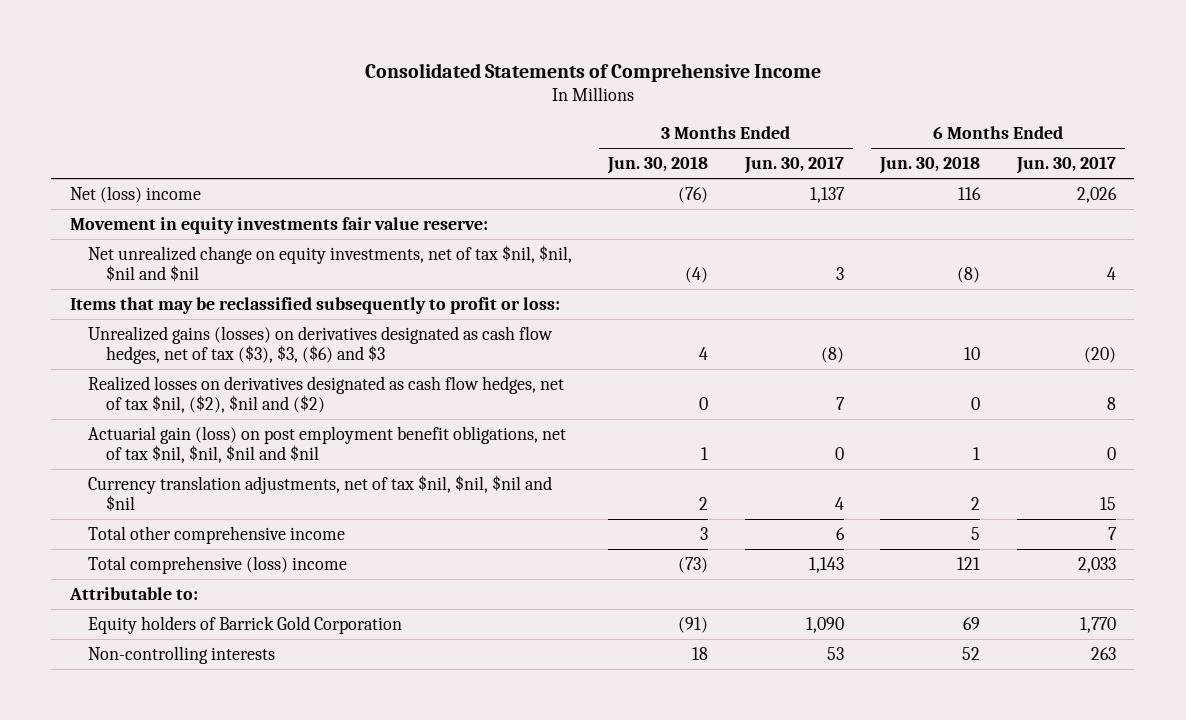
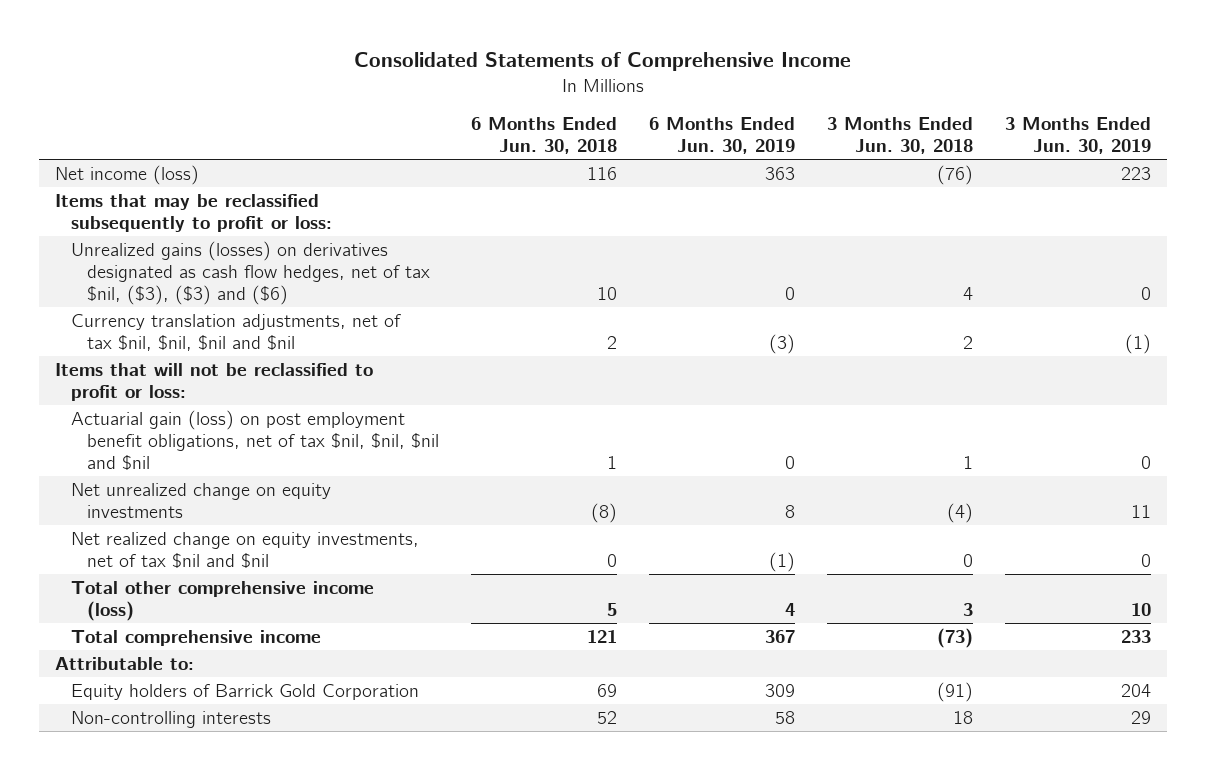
[743,156,844,175] Jun. 30, 2017 -> none
[1016,156,1117,175] Jun. 30, 2017 -> none
none -> [648,117,795,155] 6 Months Ended Jun. 30, 2019
none -> [1004,117,1151,155] 3 Months Ended Jun. 30, 2019
[69,216,488,234] Movement in equity investments fair value reserve: -> none
[87,244,572,281] Net unrealized change on equity investments, net of tax $nil, $nil, $nil and $nil -> none
[69,185,201,203] Net (loss) income -> [54,164,199,185] Net income (loss)
[87,375,564,413] Realized losses on derivatives designated as cash flow hedges, net of tax $nil, ($2), $nil and ($2) -> none
[87,325,553,364] Unrealized gains (losses) on derivatives designated as cash flow hedges, net of tax ($3), $3, ($6) and $3 -> [70,240,430,305] Unrealized gains (losses) on derivatives designated as cash flow hedges, net of tax $nil, ($3), ($3) and ($6)
none -> [54,362,373,401] Items that will not be reclassified to profit or loss:
[87,425,566,463] Actuarial gain (loss) on post employment benefit obligations, net of tax $nil, $nil, $nil and $nil -> [70,409,439,470] Actuarial gain (loss) on post employment benefit obligations, net of tax $nil, $nil, $nil and $nil
none -> [70,482,331,518] Net unrealized change on equity investments
none -> [70,531,419,568] Net realized change on equity investments, net of tax $nil and $nil
[87,525,345,544] Total other comprehensive income -> [70,580,374,621] Total other comprehensive income (loss)
[87,555,347,574] Total comprehensive (loss) income -> [70,629,321,646] Total comprehensive income

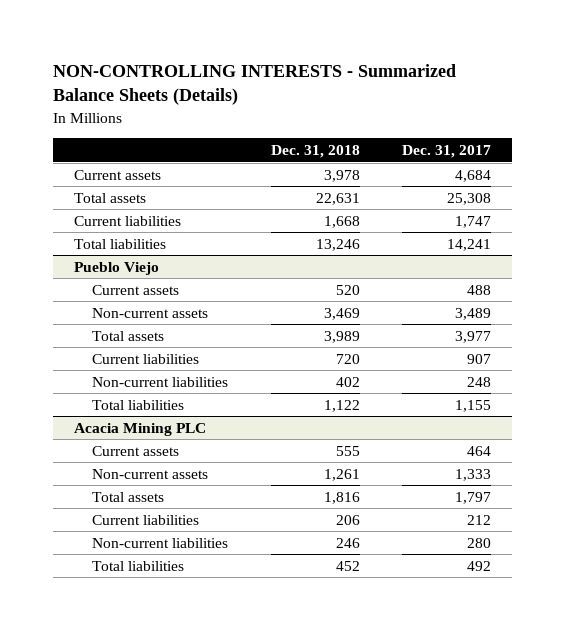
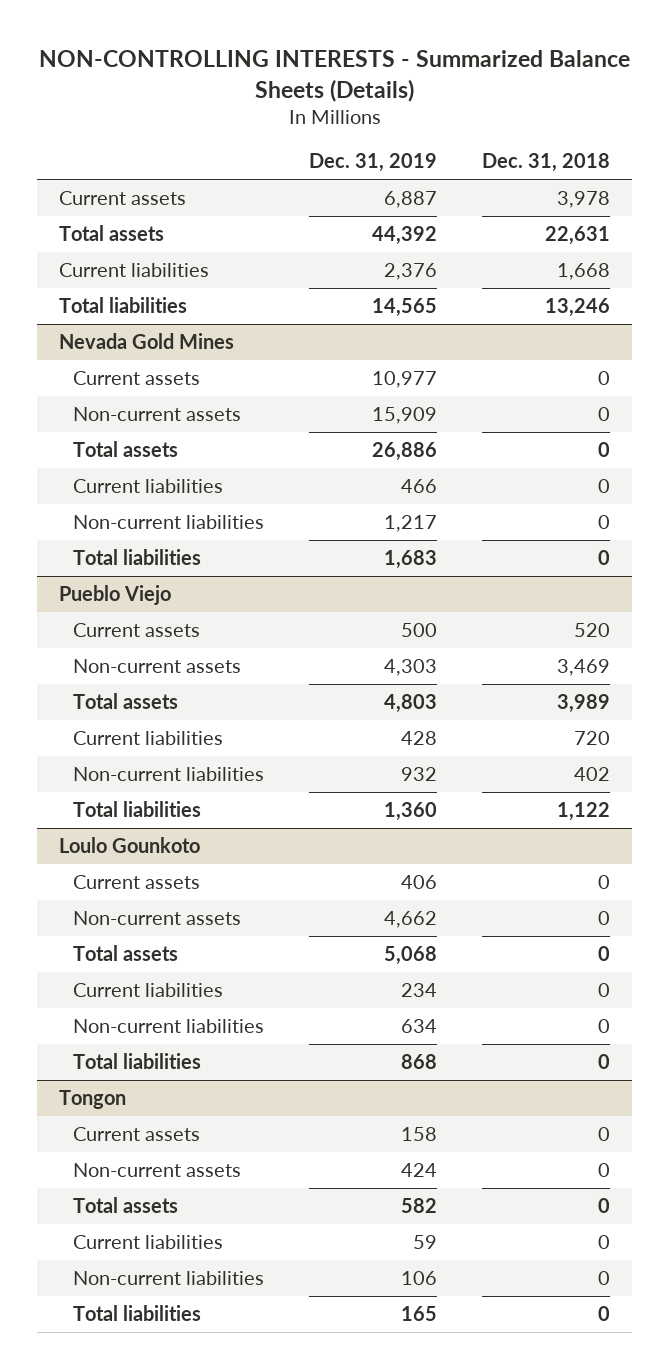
[401,145,491,159] Dec. 31, 2017 -> none
none -> [309,153,438,173] Dec. 31, 2019
none -> [59,333,235,350] Nevada Gold Mines
none -> [73,371,201,386] Current assets
none -> [73,407,242,422] Non-current assets
none -> [73,441,179,458] Total assets
none -> [73,479,224,494] Current liabilities
none -> [73,515,265,530] Non-current liabilities
none -> [73,549,202,566] Total liabilities
[74,422,207,436] Acacia Mining PLC -> none
none -> [59,837,201,854] Loulo Gounkoto
[335,445,360,456] 555 -> [597,875,610,890] 0
[323,468,360,481] 1,261 -> [597,911,610,926] 0
[323,491,360,504] 1,816 -> [597,946,610,962] 0
[335,514,360,525] 206 -> [597,983,610,998] 0
[335,537,360,548] 246 -> [597,1019,610,1034] 0
[335,560,360,571] 452 -> [597,1054,610,1070] 0
none -> [59,1090,127,1110] Tongon
none -> [73,1127,201,1142] Current assets
none -> [73,1163,242,1178] Non-current assets
none -> [73,1197,179,1214] Total assets
none -> [73,1235,224,1250] Current liabilities
none -> [73,1271,265,1286] Non-current liabilities
none -> [73,1305,202,1322] Total liabilities

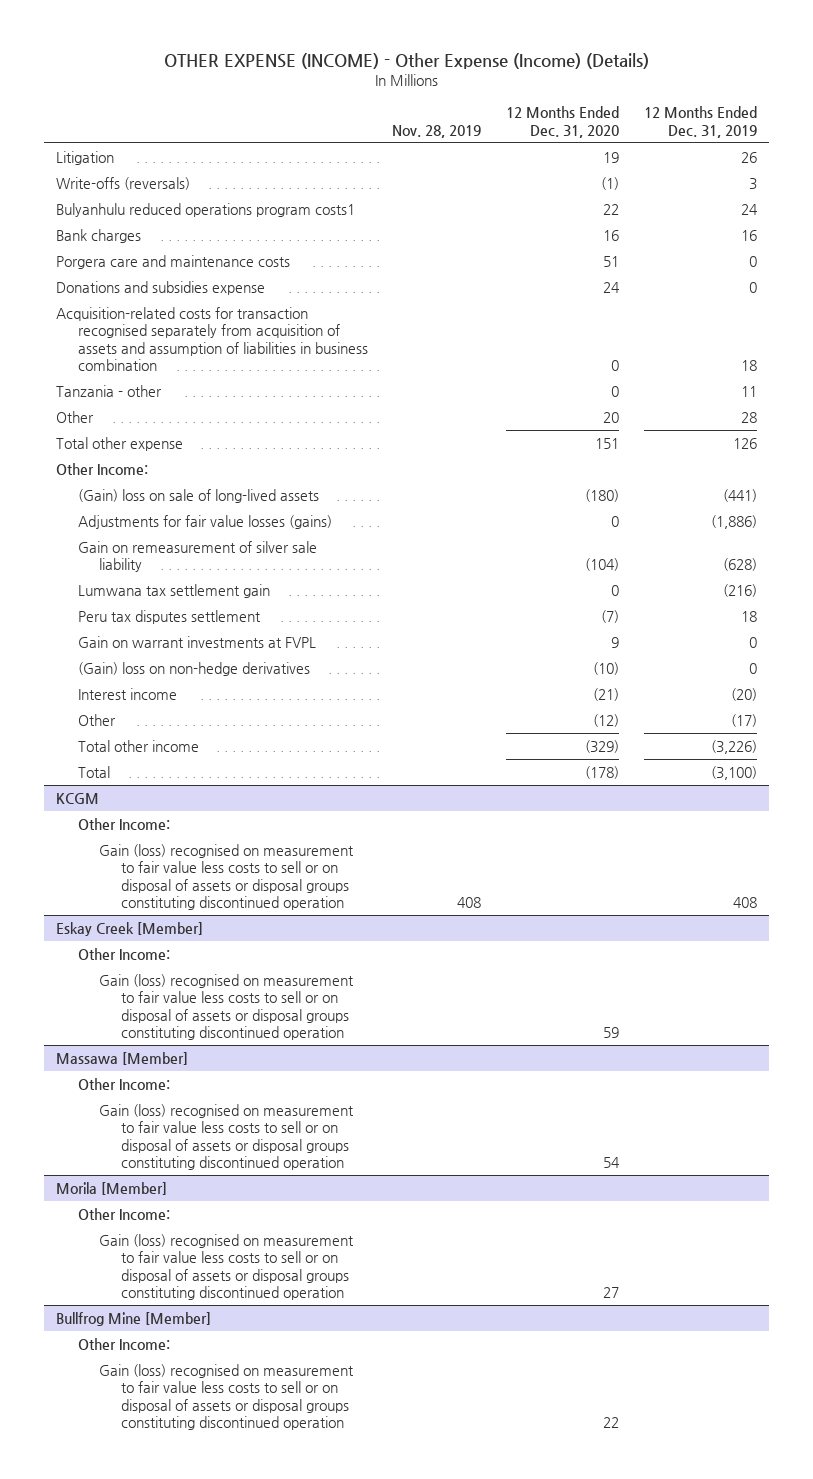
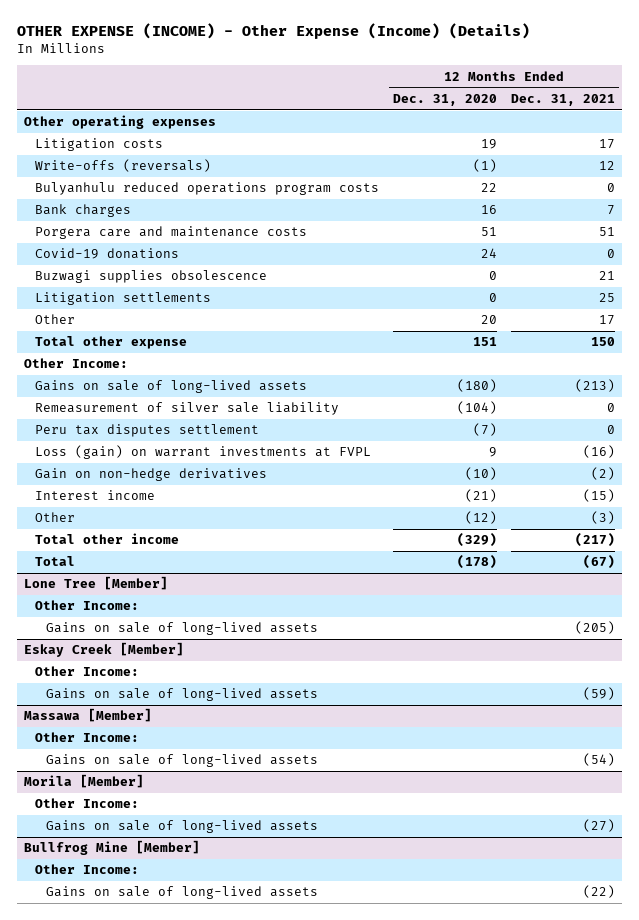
[392,124,482,138] Nov. 28, 2019 -> none
[643,106,757,138] 12 Months Ended Dec. 31, 2019 -> none
none -> [511,94,616,107] Dec. 31, 2021
none -> [23,115,216,130] Other operating expenses
[56,150,115,165] Litigation -> [34,138,163,152] Litigation costs
[56,202,356,217] Bulyanhulu reduced operations program costs1 -> [34,182,379,196] Bulyanhulu reduced operations program costs
[56,306,368,372] Acquisition-related costs for transaction recognised separately from acquisition of assets and assumption of liabilities in business combination -> none
[56,384,163,397] Tanzania - other -> none
[56,280,266,295] Donations and subsidies expense -> [34,248,179,260] Covid-19 donations
none -> [34,270,267,284] Buzwagi supplies obsolescence
none -> [34,292,211,306] Litigation settlements
[77,514,332,529] Adjustments for fair value losses (gains) -> none
[77,583,270,598] Lumwana tax settlement gain -> none
[77,488,319,503] (Gain) loss on sale of long-lived assets -> [34,380,307,394] Gains on sale of long-lived assets
[77,540,317,573] Gain on remeasurement of silver sale liability -> [34,402,339,416] Remeasurement of silver sale liability
[77,635,316,648] Gain on warrant investments at FVPL -> [34,445,371,460] Loss (gain) on warrant investments at FVPL
[77,661,310,676] (Gain) loss on non-hedge derivatives -> [34,468,267,482] Gain on non-hedge derivatives
[56,792,100,804] KCGM -> none
none -> [23,576,168,591] Lone Tree [Member]
[99,843,355,911] Gain (loss) recognised on measurement to fair value less costs to sell or on disposal of assets or disposal groups constituting discontinued operation -> none
none -> [45,622,318,636] Gains on sale of long-lived assets
[99,973,355,1041] Gain (loss) recognised on measurement to fair value less costs to sell or on disposal of assets or disposal groups constituting discontinued operation -> none
none -> [45,688,318,702] Gains on sale of long-lived assets
[99,1103,355,1171] Gain (loss) recognised on measurement to fair value less costs to sell or on disposal of assets or disposal groups constituting discontinued operation -> none
none -> [45,754,318,768] Gains on sale of long-lived assets
[99,1233,355,1301] Gain (loss) recognised on measurement to fair value less costs to sell or on disposal of assets or disposal groups constituting discontinued operation -> none
none -> [45,820,318,834] Gains on sale of long-lived assets
[99,1363,355,1431] Gain (loss) recognised on measurement to fair value less costs to sell or on disposal of assets or disposal groups constituting discontinued operation -> none
none -> [45,886,318,900] Gains on sale of long-lived assets

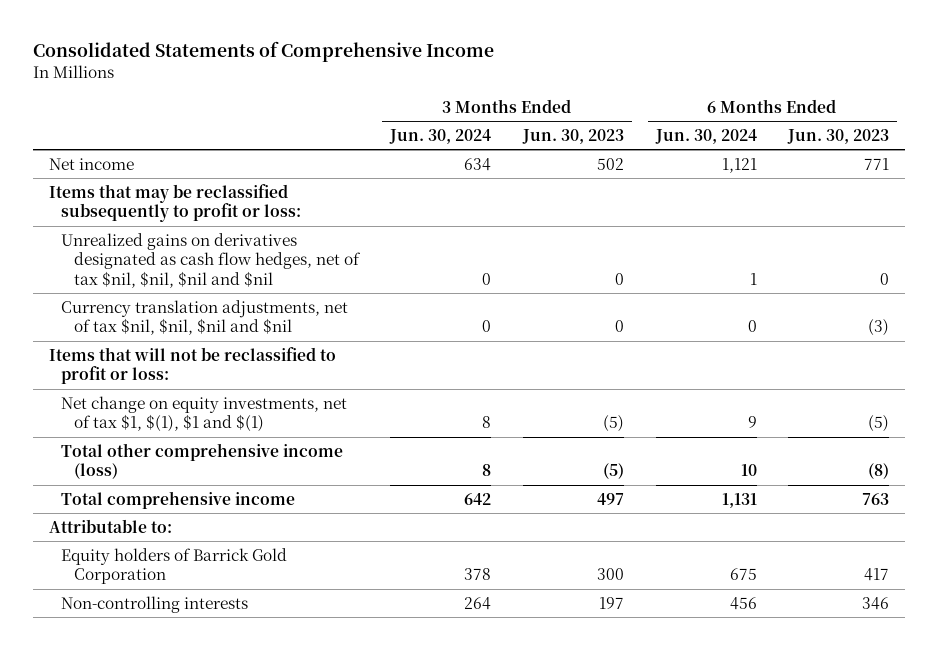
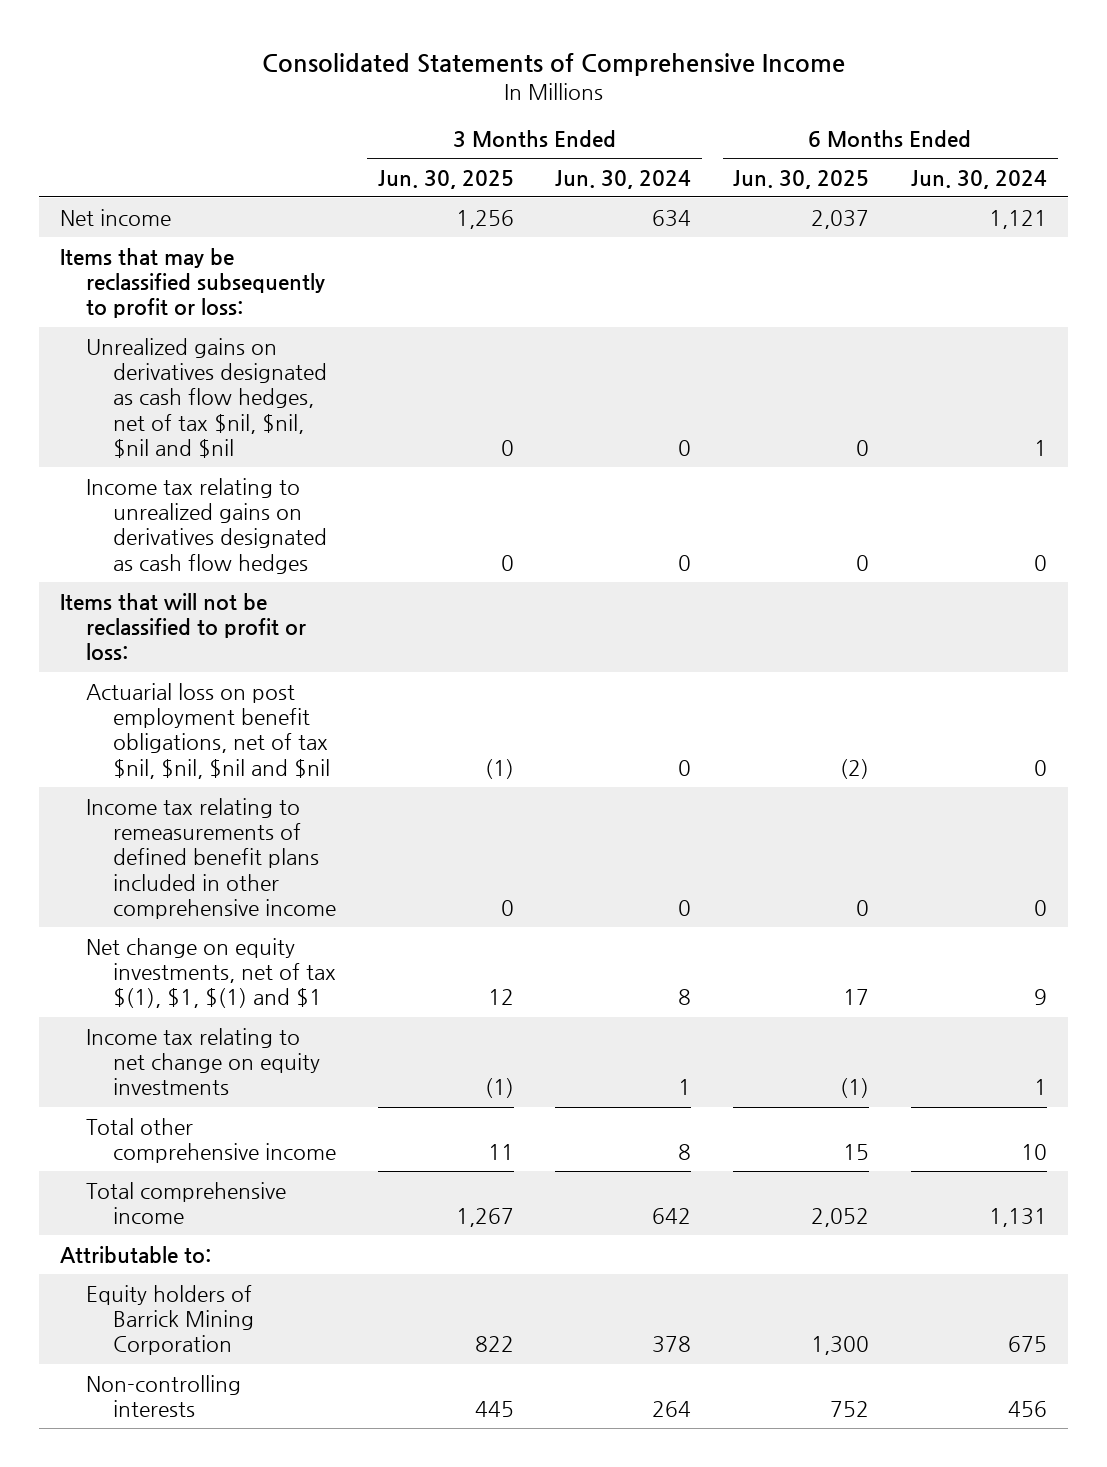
[521,128,624,144] Jun. 30, 2023 -> none
[787,128,890,144] Jun. 30, 2023 -> none
none -> [377,169,514,189] Jun. 30, 2025
none -> [733,169,870,189] Jun. 30, 2025
[61,299,349,336] Currency translation adjustments, net of tax $nil, $nil, $nil and $nil -> none
none -> [86,477,327,574] Income tax relating to unrealized gains on derivatives designated as cash flow hedges
none -> [86,682,330,779] Actuarial loss on post employment benefit obligations, net of tax $nil, $nil, $nil and $nil
none -> [86,797,336,919] Income tax relating to remeasurements of defined benefit plans included in other comprehensive income
[61,395,348,433] Net change on equity investments, net of tax $1, $(1), $1 and $(1) -> [86,937,336,1009] Net change on equity investments, net of tax $(1), $1, $(1) and $1
none -> [86,1027,320,1096] Income tax relating to net change on equity investments
[61,442,344,480] Total other comprehensive income (loss) -> [86,1117,336,1163] Total other comprehensive income
[61,547,288,585] Equity holders of Barrick Gold Corporation -> [86,1284,254,1356] Equity holders of Barrick Mining Corporation

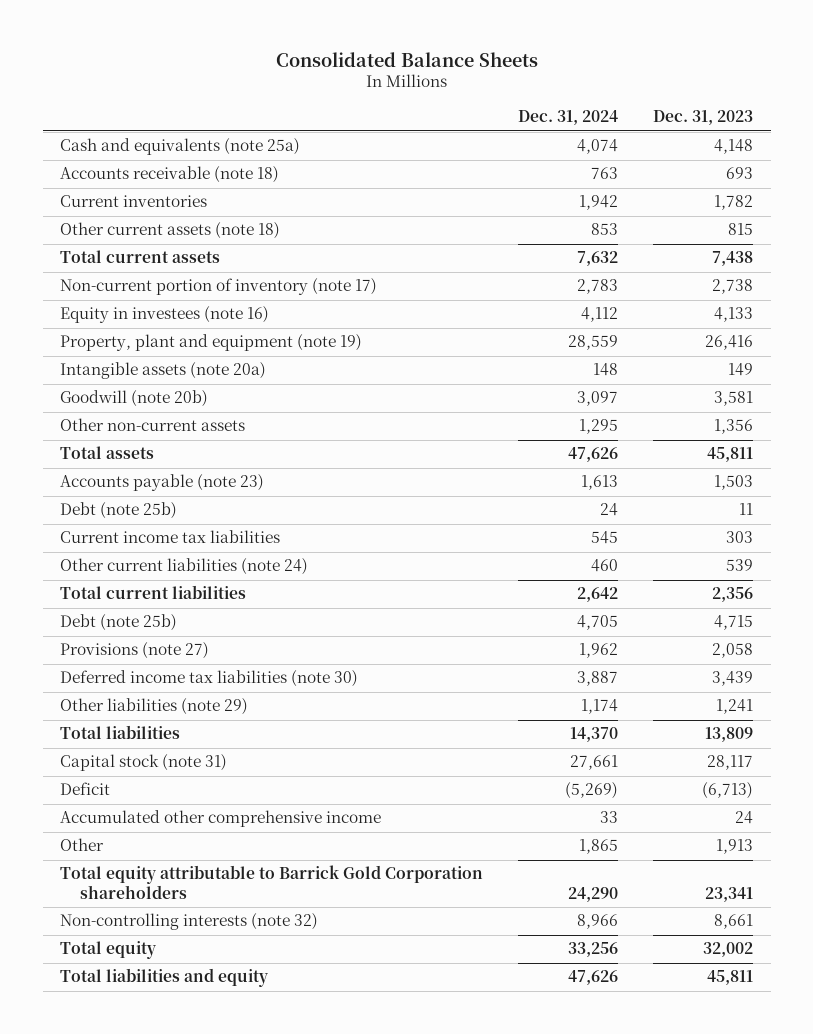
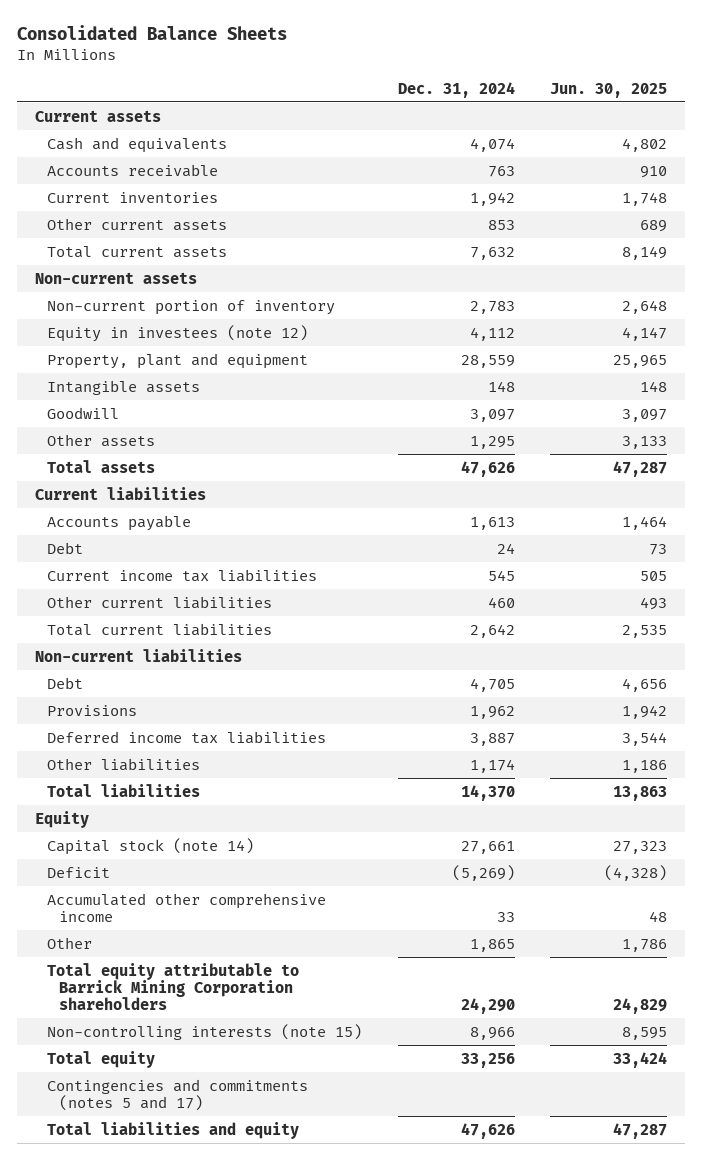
[653,110,754,126] Dec. 31, 2023 -> none
none -> [550,82,668,98] Jun. 30, 2025
none -> [34,109,161,122] Current assets
[60,138,301,156] Cash and equivalents (note 25a) -> [46,136,227,153] Cash and equivalents
[60,166,280,184] Accounts receivable (note 18) -> [46,163,218,177] Accounts receivable
[60,222,281,240] Other current assets (note 18) -> [46,217,227,231] Other current assets
none -> [34,271,197,284] Non-current assets
[60,278,378,296] Non-current portion of inventory (note 17) -> [46,299,335,315] Non-current portion of inventory
[60,306,270,324] Equity in investees (note 16) -> [46,324,308,342] Equity in investees (note 12)
[60,334,363,352] Property, plant and equipment (note 19) -> [46,352,308,369] Property, plant and equipment
[60,362,267,380] Intangible assets (note 20a) -> [46,379,200,395] Intangible assets
[60,390,209,408] Goodwill (note 20b) -> [46,406,119,419] Goodwill
[60,418,246,432] Other non-current assets -> [46,433,155,447] Other assets
none -> [34,486,206,500] Current liabilities
[60,474,265,492] Accounts payable (note 23) -> [46,514,191,531] Accounts payable
[60,502,178,520] Debt (note 25b) -> [46,541,83,554] Debt
[60,558,309,576] Other current liabilities (note 24) -> [46,595,272,609] Other current liabilities
none -> [34,648,242,662] Non-current liabilities
[60,614,178,632] Debt (note 25b) -> [46,676,83,689] Debt
[60,642,210,660] Provisions (note 27) -> [46,704,137,716] Provisions
[60,670,359,688] Deferred income tax liabilities (note 30) -> [46,730,326,744] Deferred income tax liabilities
[60,698,249,716] Other liabilities (note 29) -> [46,757,200,771] Other liabilities
none -> [34,810,89,828] Equity
[60,754,228,772] Capital stock (note 31) -> [46,837,254,855] Capital stock (note 14)
[60,865,484,900] Total equity attributable to Barrick Gold Corporation shareholders -> [46,962,299,1011] Total equity attributable to Barrick Mining Corporation shareholders
[60,913,319,931] Non-controlling interests (note 32) -> [46,1023,362,1040] Non-controlling interests (note 15)
none -> [46,1078,308,1111] Contingencies and commitments (notes 5 and 17)

